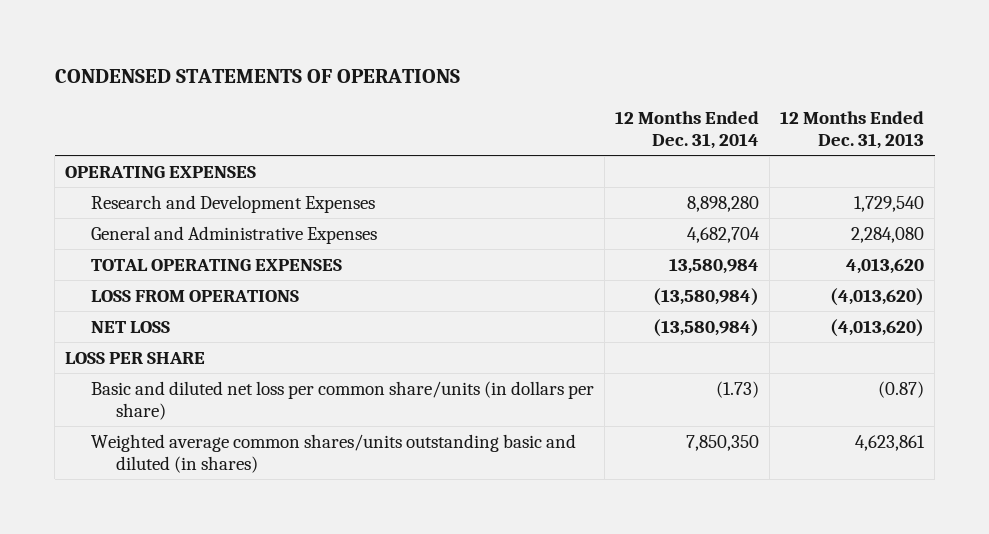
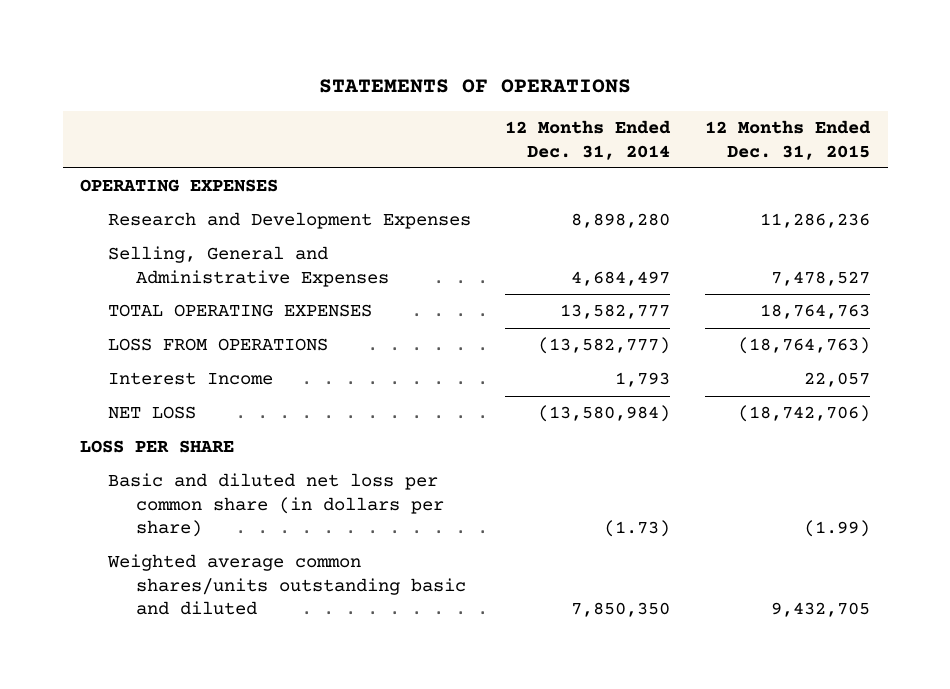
[54,69,460,84] CONDENSED STATEMENTS OF OPERATIONS -> [319,78,632,93] STATEMENTS OF OPERATIONS
[780,110,925,149] 12 Months Ended Dec. 31, 2013 -> none
none -> [705,120,872,160] 12 Months Ended Dec. 31, 2015
[90,225,377,244] General and Administrative Expenses -> [107,246,389,287] Selling, General and Administrative Expenses
[686,226,760,243] 4,682,704 -> [571,270,671,286] 4,684,497
[668,257,759,274] 13,580,984 -> [560,304,671,320] 13,582,777
[652,287,759,306] (13,580,984) -> [538,337,671,355] (13,582,777)
none -> [107,372,273,386] Interest Income
[90,380,594,421] Basic and diluted net loss per common share/units (in dollars per share) -> [107,473,444,538] Basic and diluted net loss per common share (in dollars per share)
[90,433,576,474] Weighted average common shares/units outstanding basic and diluted (in shares) -> [106,554,466,616] Weighted average common shares/units outstanding basic and diluted

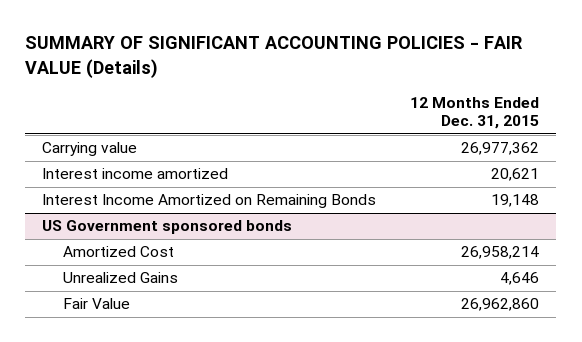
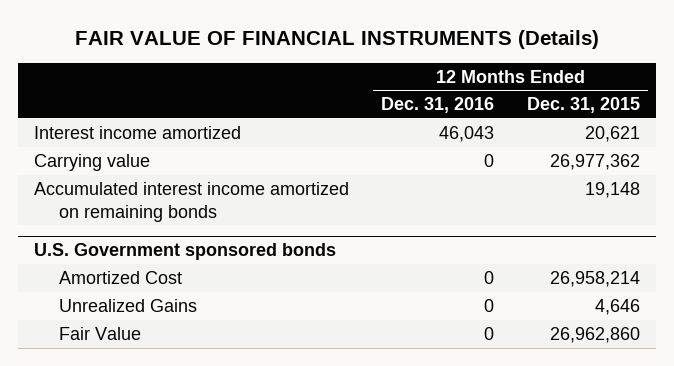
[25,36,524,78] SUMMARY OF SIGNIFICANT ACCOUNTING POLICIES - FAIR VALUE (Details) -> [74,30,599,50] FAIR VALUE OF FINANCIAL INSTRUMENTS (Details)
none -> [381,97,495,114] Dec. 31, 2016
[42,142,138,157] Carrying value -> [33,153,150,171] Carrying value
[42,194,377,209] Interest Income Amortized on Remaining Bonds -> [33,181,349,222] Accumulated interest income amortized on remaining bonds
[42,220,293,235] US Government sponsored bonds -> [33,243,336,261] U.S. Government sponsored bonds

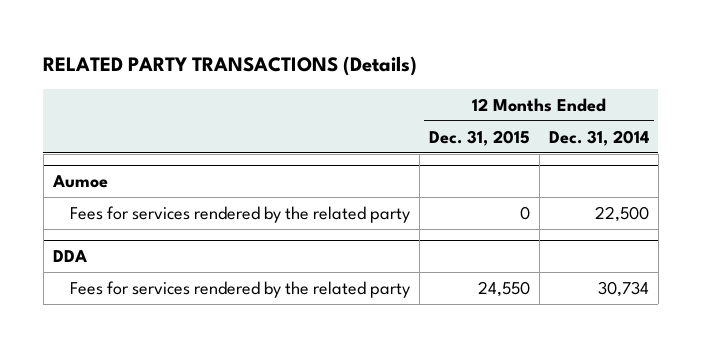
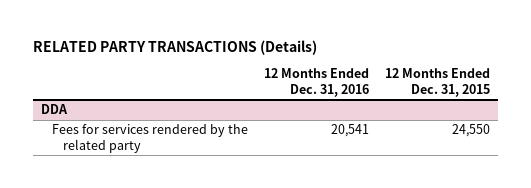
[548,129,649,146] Dec. 31, 2014 -> none
none -> [264,68,370,97] 12 Months Ended Dec. 31, 2016
[51,175,108,189] Aumoe -> none
[69,205,410,223] Fees for services rendered by the related party -> none

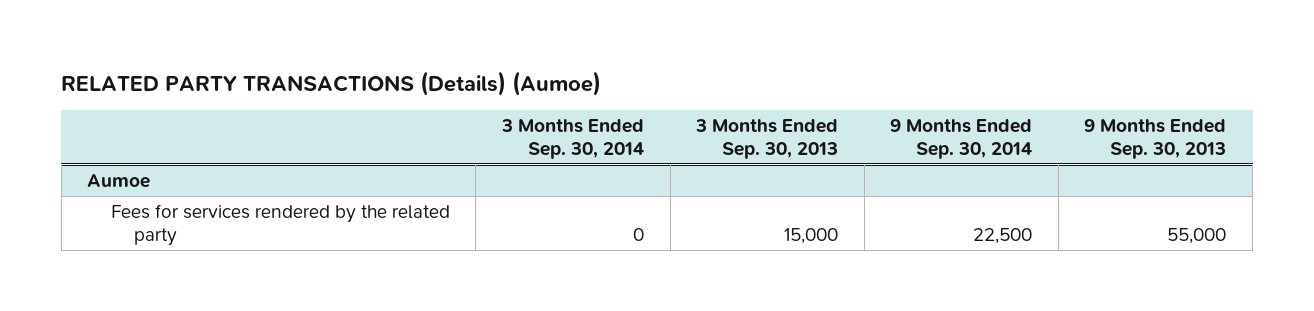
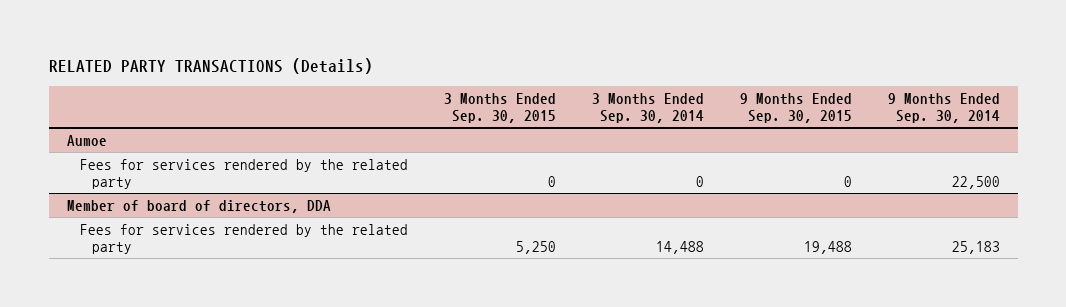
[61,70,602,96] RELATED PARTY TRANSACTIONS (Details) (Aumoe) -> [48,58,373,75] RELATED PARTY TRANSACTIONS (Details)
[695,118,839,159] 3 Months Ended Sep. 30, 2013 -> none
[1084,118,1227,159] 9 Months Ended Sep. 30, 2013 -> none
none -> [443,92,556,123] 3 Months Ended Sep. 30, 2015
none -> [739,92,852,123] 9 Months Ended Sep. 30, 2015
none -> [66,199,331,213] Member of board of directors, DDA
none -> [79,223,408,254] Fees for services rendered by the related party

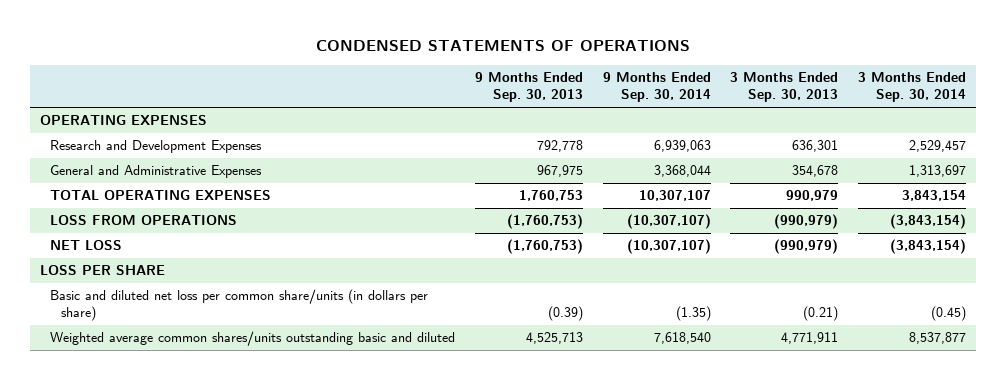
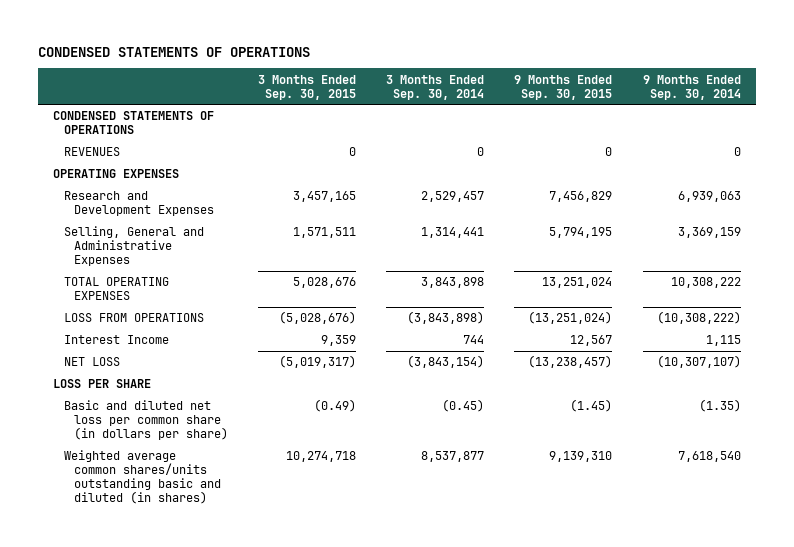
[475,72,584,103] 9 Months Ended Sep. 30, 2013 -> none
[730,72,839,103] 3 Months Ended Sep. 30, 2013 -> none
none -> [258,74,357,100] 3 Months Ended Sep. 30, 2015
none -> [514,74,613,100] 9 Months Ended Sep. 30, 2015
none -> [53,111,215,135] CONDENSED STATEMENTS OF OPERATIONS
none -> [63,147,120,157] REVENUES
[50,165,263,179] General and Administrative Expenses -> [63,226,204,266] Selling, General and Administrative Expenses
[653,165,711,178] 3,368,044 -> [677,227,741,239] 3,369,159
[908,165,966,178] 1,313,697 -> [421,227,485,239] 1,314,441
[638,190,711,202] 10,307,107 -> [670,277,741,289] 10,308,222
[901,190,966,202] 3,843,154 -> [421,277,485,289] 3,843,898
[626,214,711,230] (10,307,107) -> [656,311,741,325] (10,308,222)
[889,214,966,230] (3,843,154) -> [407,311,485,325] (3,843,898)
none -> [63,335,169,345] Interest Income
[50,289,429,322] Basic and diluted net loss per common share/units (in dollars per share) -> [63,400,228,440] Basic and diluted net loss per common share (in dollars per share)
[50,331,456,347] Weighted average common shares/units outstanding basic and diluted -> [63,450,221,504] Weighted average common shares/units outstanding basic and diluted (in shares)

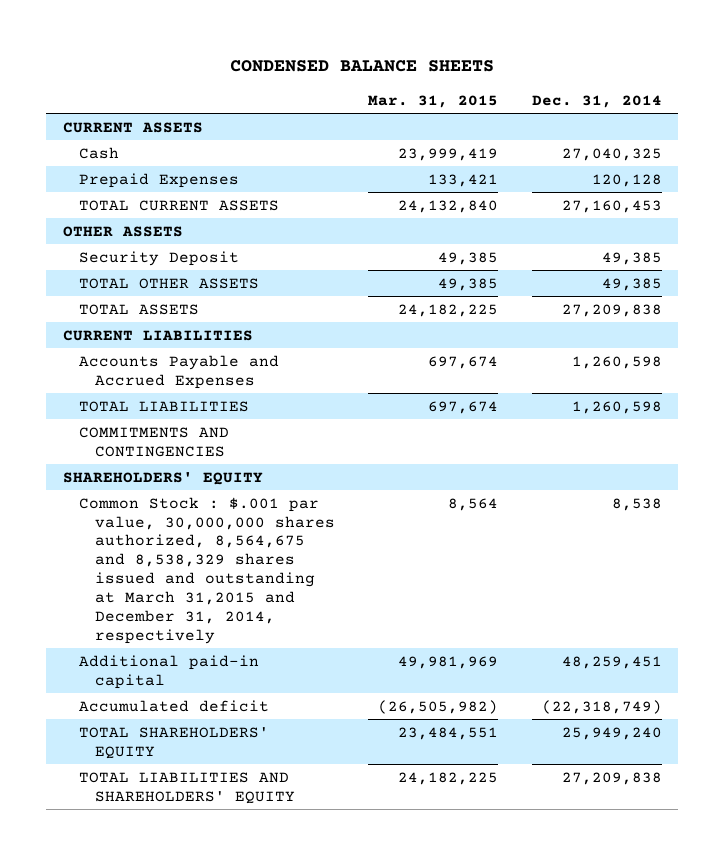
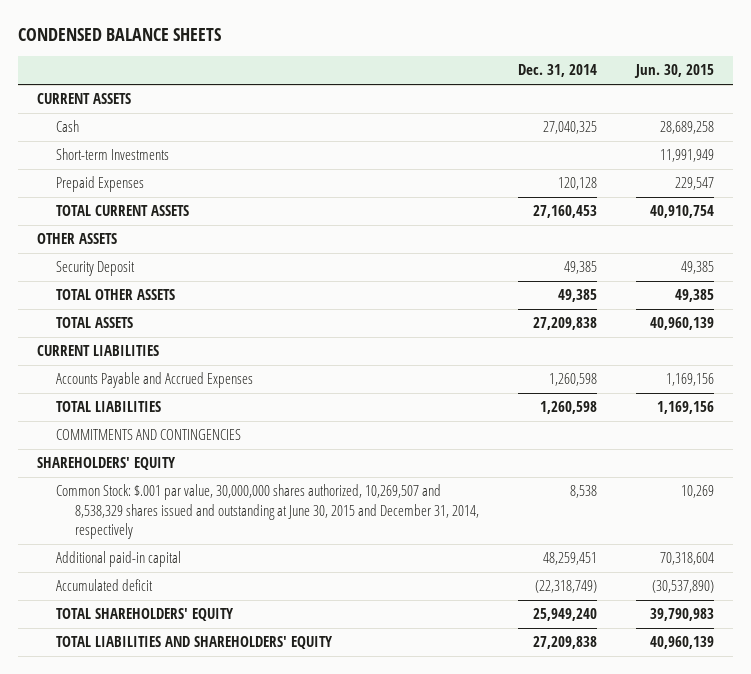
[368,94,499,108] Mar. 31, 2015 -> none
none -> [633,64,714,79] Jun. 30, 2015
none -> [55,148,169,161] Short-term Investments
[78,496,335,644] Common Stock : $.001 par value, 30,000,000 shares authorized, 8,564,675 and 8,538,329 shares issued and outstanding at March 31,2015 and December 31, 2014, respectively -> [55,484,479,539] Common Stock: $.001 par value, 30,000,000 shares authorized, 10,269,507 and 8,538,329 shares issued and outstanding at June 30, 2015 and December 31, 2014, respectively

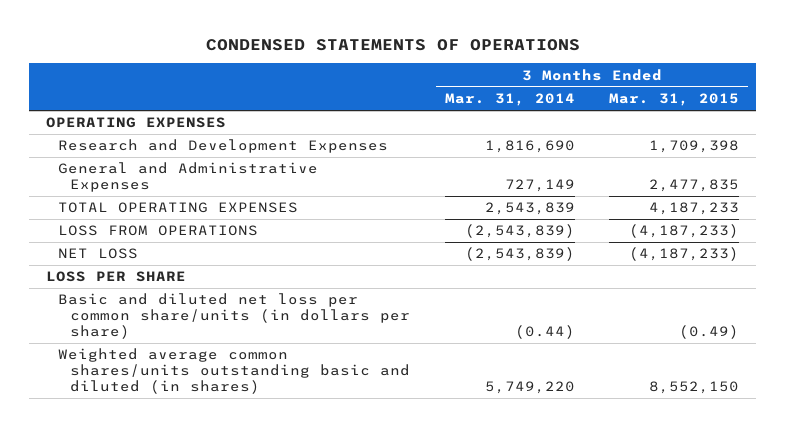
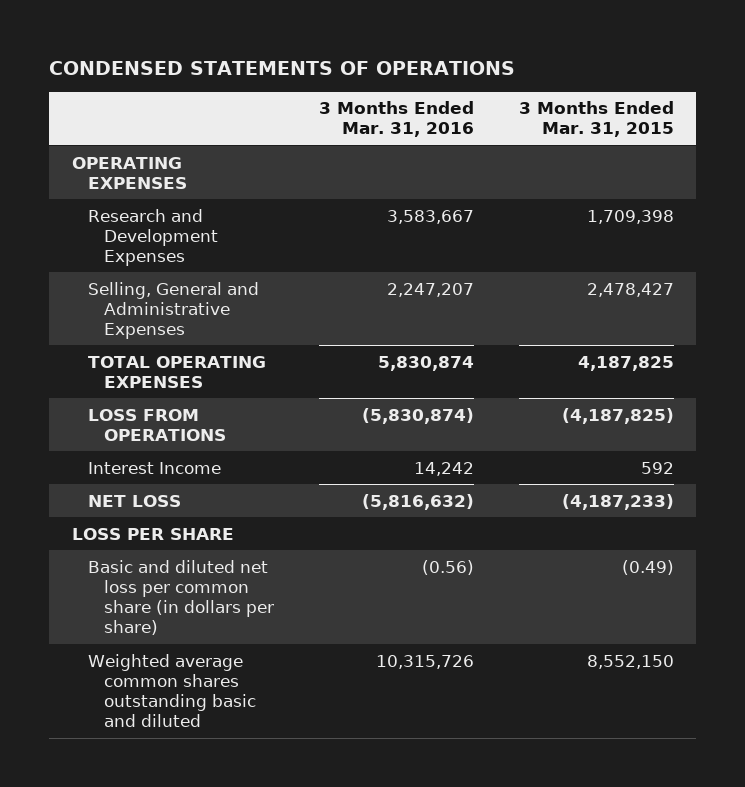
[444,93,575,107] Mar. 31, 2014 -> none
none -> [319,101,475,138] 3 Months Ended Mar. 31, 2016
[58,162,319,193] General and Administrative Expenses -> [87,281,259,339] Selling, General and Administrative Expenses
[649,179,740,193] 2,477,835 -> [586,282,674,297] 2,478,427
[649,202,740,216] 4,187,233 -> [577,355,674,371] 4,187,825
[629,224,740,239] (4,187,233) -> [561,407,674,424] (4,187,825)
none -> [87,461,221,474] Interest Income
[58,293,411,340] Basic and diluted net loss per common share/units (in dollars per share) -> [87,559,275,636] Basic and diluted net loss per common share (in dollars per share)
[58,348,411,395] Weighted average common shares/units outstanding basic and diluted (in shares) -> [87,653,257,728] Weighted average common shares outstanding basic and diluted

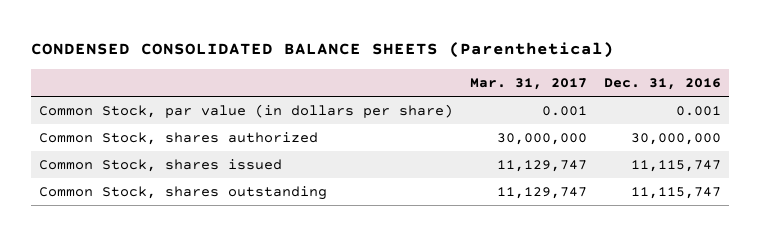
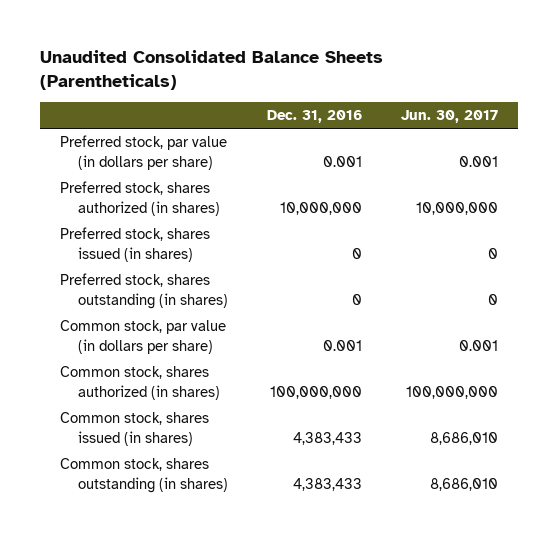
[30,42,614,59] CONDENSED CONSOLIDATED BALANCE SHEETS (Parenthetical) -> [40,50,384,90] Unaudited Consolidated Balance Sheets (Parentheticals)
[469,78,587,91] Mar. 31, 2017 -> none
none -> [401,110,499,124] Jun. 30, 2017
none -> [59,135,227,170] Preferred stock, par value (in dollars per share)
none -> [59,181,220,216] Preferred stock, shares authorized (in shares)
none -> [59,227,210,262] Preferred stock, shares issued (in shares)
none -> [59,273,228,309] Preferred stock, shares outstanding (in shares)
[39,103,454,118] Common Stock, par value (in dollars per share) -> [59,320,226,354] Common stock, par value (in dollars per share)
[39,131,319,145] Common Stock, shares authorized -> [59,366,220,400] Common stock, shares authorized (in shares)
[630,132,721,145] 30,000,000 -> [269,385,362,399] 100,000,000
[39,158,283,172] Common Stock, shares issued -> [59,412,209,446] Common stock, shares issued (in shares)
[630,159,721,172] 11,115,747 -> [292,431,362,445] 4,383,433
[39,185,328,200] Common Stock, shares outstanding -> [59,458,228,493] Common stock, shares outstanding (in shares)
[630,186,721,199] 11,115,747 -> [292,477,362,491] 4,383,433

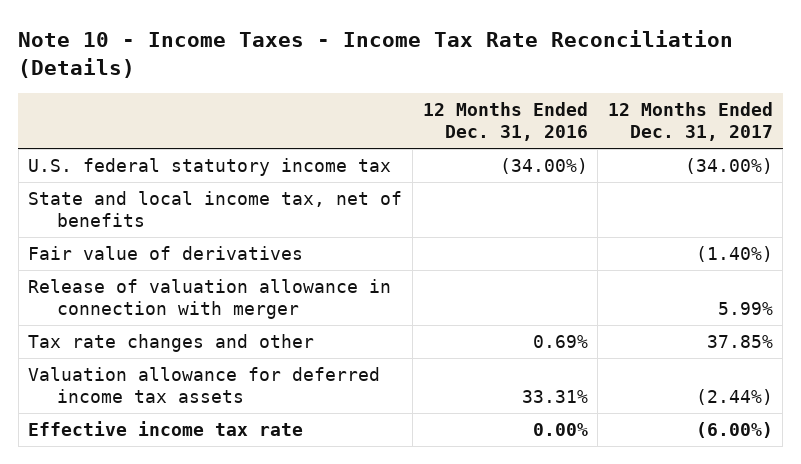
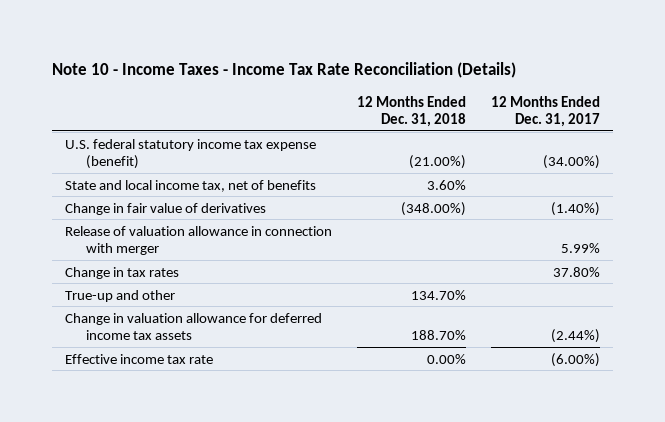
[422,102,588,142] 12 Months Ended Dec. 31, 2016 -> none
none -> [356,95,466,128] 12 Months Ended Dec. 31, 2018
[28,158,392,177] U.S. federal statutory income tax -> [64,138,316,169] U.S. federal statutory income tax expense (benefit)
[28,246,304,261] Fair value of derivatives -> [64,202,266,215] Change in fair value of derivatives
[28,334,315,353] Tax rate changes and other -> none
none -> [64,266,179,279] Change in tax rates
none -> [64,289,175,302] True-up and other
[28,367,381,403] Valuation allowance for deferred income tax assets -> [64,312,322,340] Change in valuation allowance for deferred income tax assets

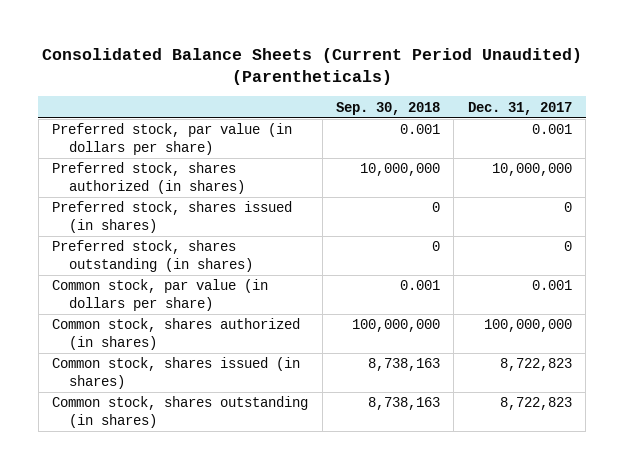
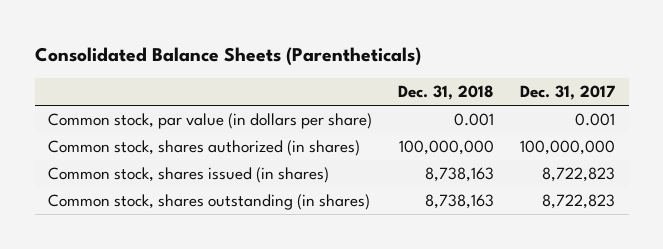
[41,48,582,86] Consolidated Balance Sheets (Current Period Unaudited) (Parentheticals) -> [34,47,421,67] Consolidated Balance Sheets (Parentheticals)
[335,101,440,115] Sep. 30, 2018 -> none
none -> [398,85,495,101] Dec. 31, 2018
[52,123,293,156] Preferred stock, par value (in dollars per share) -> none
[52,162,246,195] Preferred stock, shares authorized (in shares) -> none
[52,201,293,234] Preferred stock, shares issued (in shares) -> none
[52,240,254,273] Preferred stock, shares outstanding (in shares) -> none

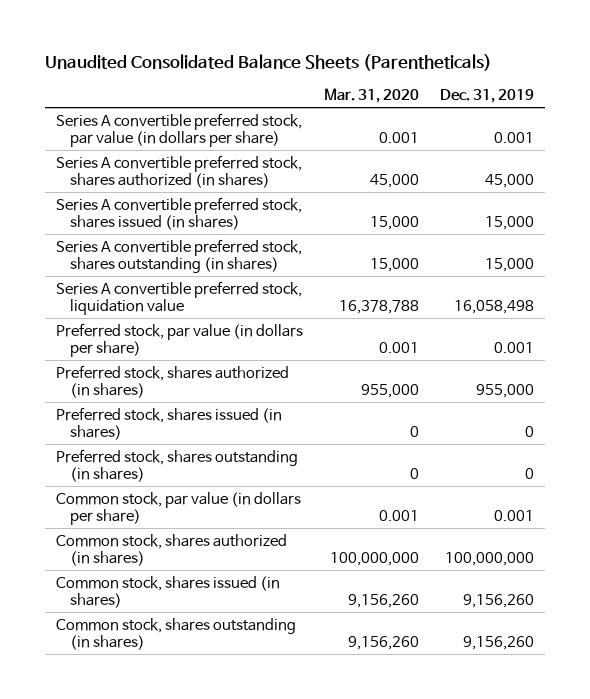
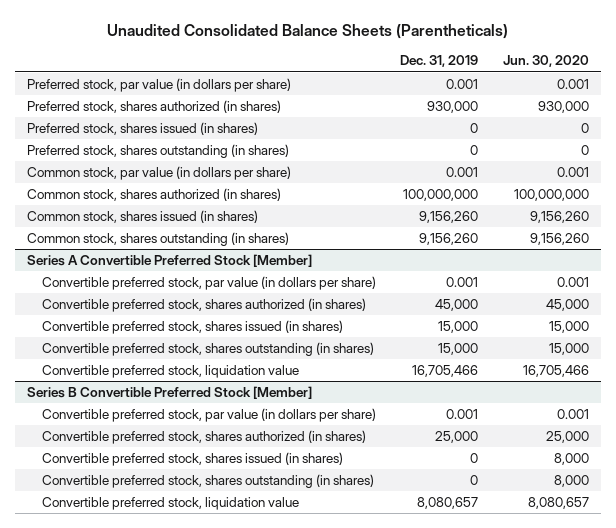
[324,87,420,103] Mar. 31, 2020 -> none
none -> [502,55,589,68] Jun. 30, 2020
[55,112,302,148] Series A convertible preferred stock, par value (in dollars per share) -> none
[55,154,302,189] Series A convertible preferred stock, shares authorized (in shares) -> none
[55,196,302,231] Series A convertible preferred stock, shares issued (in shares) -> none
[55,238,302,274] Series A convertible preferred stock, shares outstanding (in shares) -> none
[55,280,302,316] Series A convertible preferred stock, liquidation value -> none
[476,384,535,399] 955,000 -> [427,101,479,114] 930,000
none -> [27,254,313,268] Series A Convertible Preferred Stock [Member]
none -> [41,276,376,291] Convertible preferred stock, par value (in dollars per share)
none -> [41,298,366,313] Convertible preferred stock, shares authorized (in shares)
none -> [41,320,343,335] Convertible preferred stock, shares issued (in shares)
none -> [41,342,374,357] Convertible preferred stock, shares outstanding (in shares)
none -> [41,365,299,379] Convertible preferred stock, liquidation value
none -> [27,386,313,400] Series B Convertible Preferred Stock [Member]
none -> [41,408,376,423] Convertible preferred stock, par value (in dollars per share)
none -> [41,430,366,445] Convertible preferred stock, shares authorized (in shares)
none -> [41,452,343,467] Convertible preferred stock, shares issued (in shares)
none -> [41,474,374,489] Convertible preferred stock, shares outstanding (in shares)
none -> [41,497,299,511] Convertible preferred stock, liquidation value

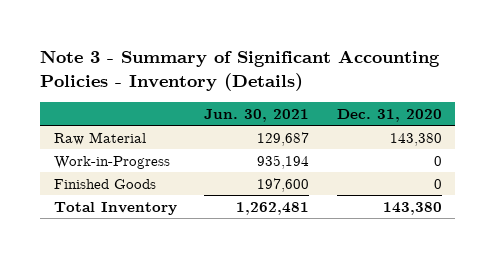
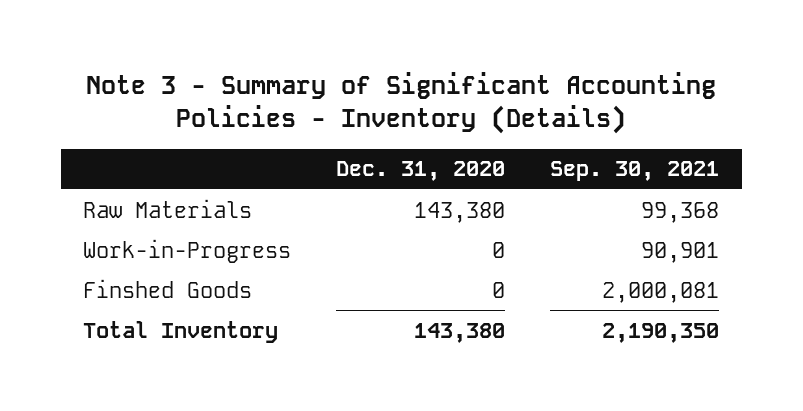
[204,108,310,122] Jun. 30, 2021 -> none
none -> [550,161,720,182] Sep. 30, 2021
[53,131,146,145] Raw Material -> [83,198,253,218] Raw Materials
[53,178,156,189] Finished Goods -> [83,278,253,298] Finshed Goods

